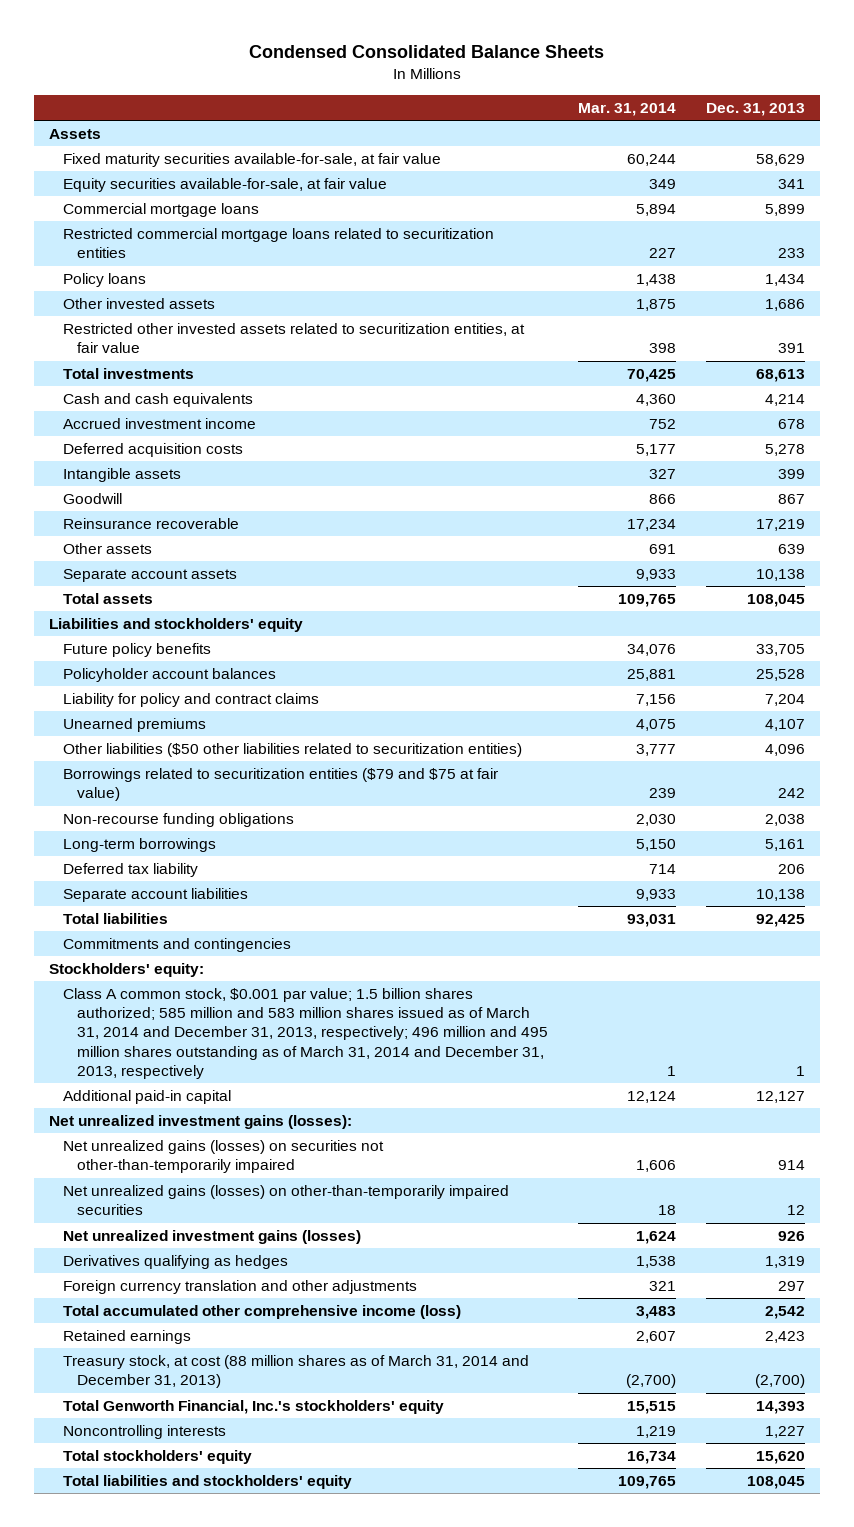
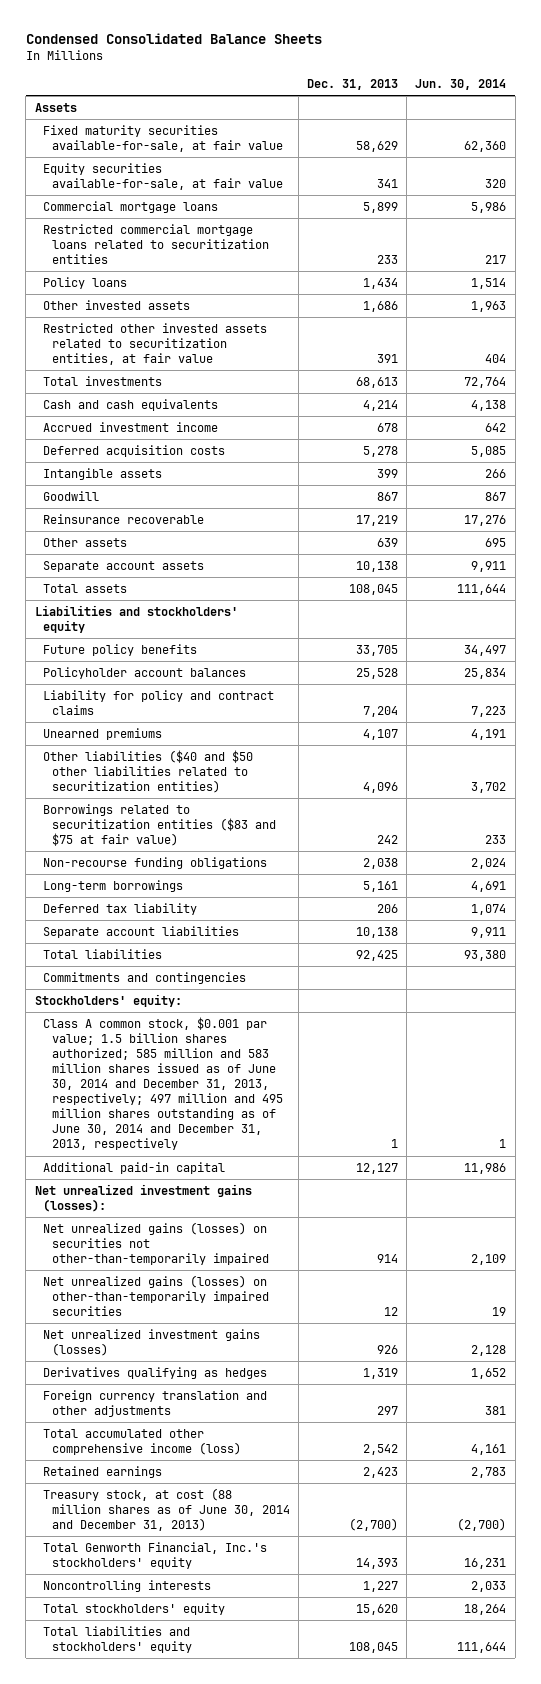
[577,102,676,116] Mar. 31, 2014 -> none
none -> [415,78,507,90] Jun. 30, 2014
[63,743,523,758] Other liabilities ($50 other liabilities related to securitization entities) -> [43,749,254,793] Other liabilities ($40 and $50 other liabilities related to securitization entities)
[63,768,499,802] Borrowings related to securitization entities ($79 and $75 at fair value) -> [43,803,276,846] Borrowings related to securitization entities ($83 and $75 at fair value)
[63,988,548,1079] Class A common stock, $0.001 par value; 1.5 billion shares authorized; 585 million and 583 million shares issued as of March 31, 2014 and December 31, 2013, respectively; 496 million and 495 million shares outstanding as of March 31, 2014 and December 31, 2013, respectively -> [43,1016,283,1151] Class A common stock, $0.001 par value; 1.5 billion shares authorized; 585 million and 583 million shares issued as of June 30, 2014 and December 31, 2013, respectively; 497 million and 495 million shares outstanding as of June 30, 2014 and December 31, 2013, respectively
[63,1355,530,1389] Treasury stock, at cost (88 million shares as of March 31, 2014 and December 31, 2013) -> [43,1487,290,1531] Treasury stock, at cost (88 million shares as of June 30, 2014 and December 31, 2013)

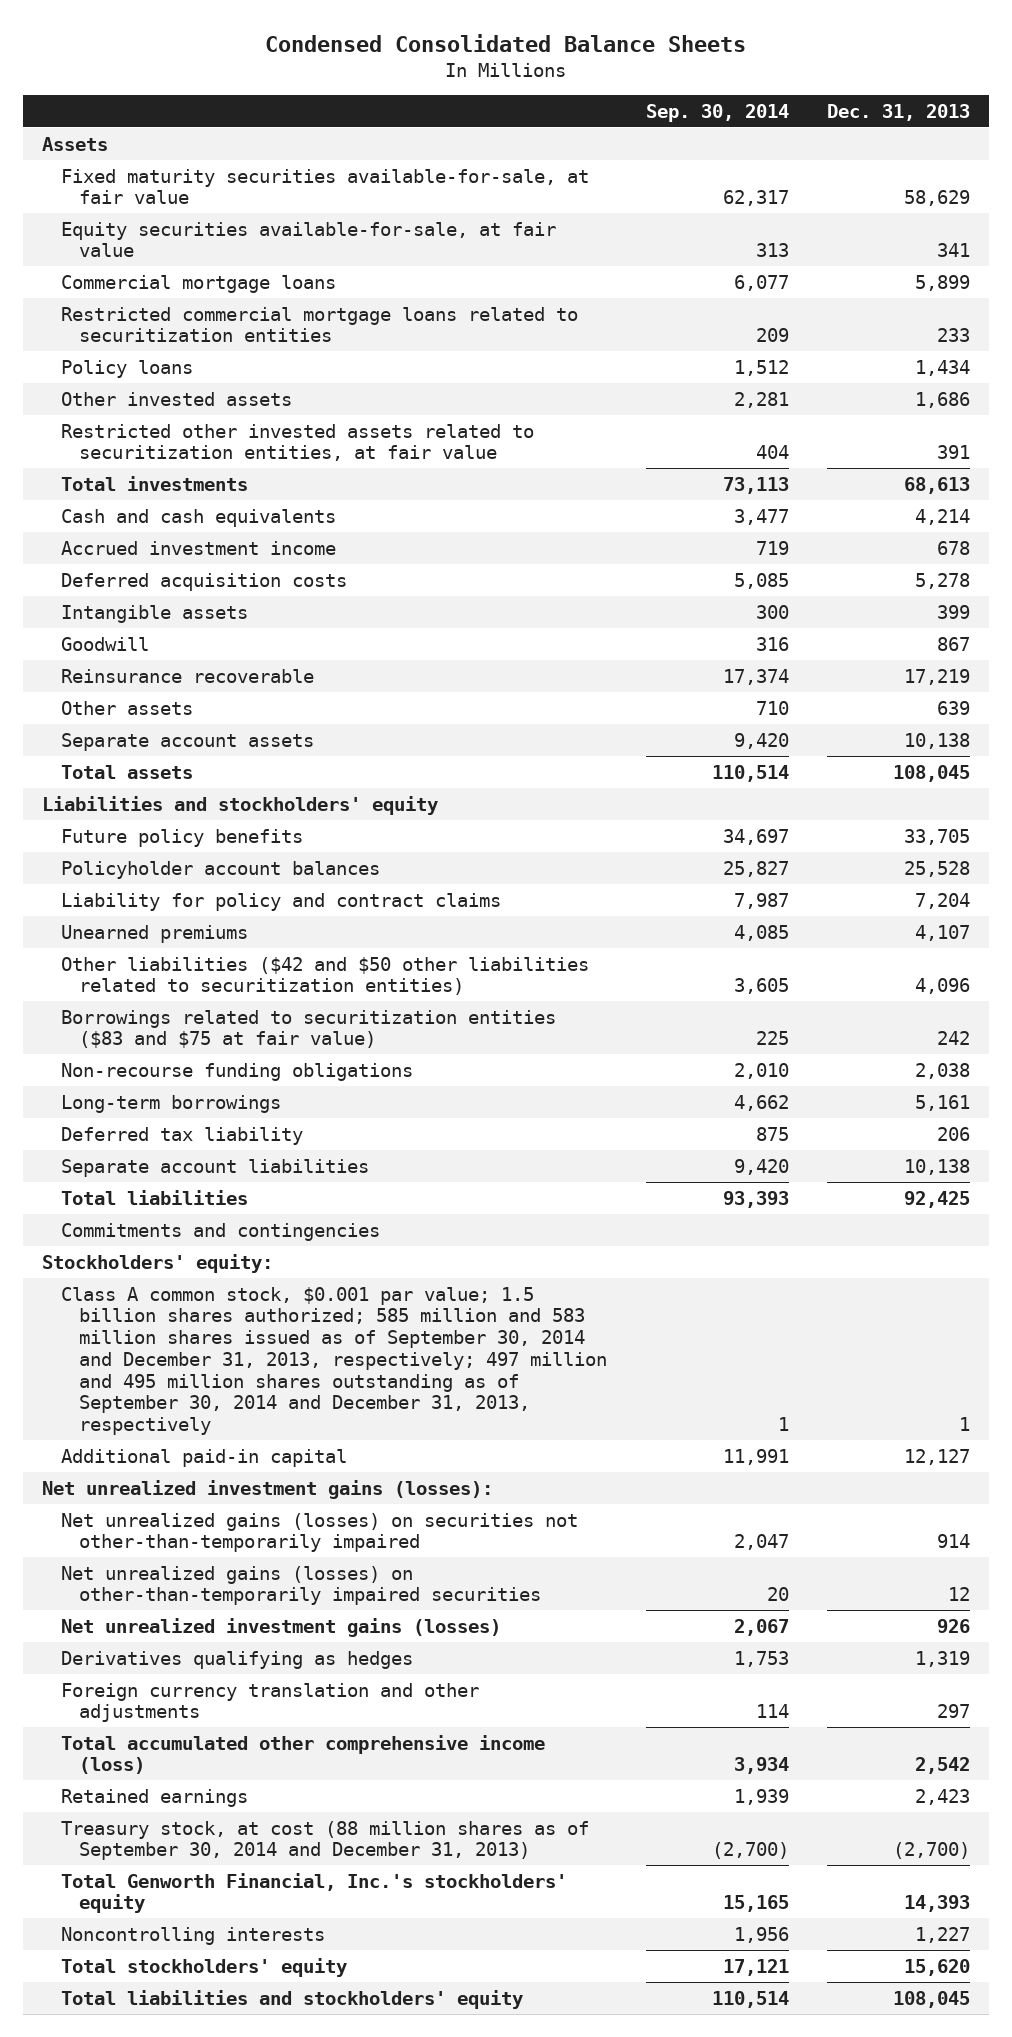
[415,78,507,90] Jun. 30, 2014 -> none
none -> [645,103,789,122] Sep. 30, 2014
[43,749,254,793] Other liabilities ($40 and $50 other liabilities related to securitization entities) -> [60,956,589,996] Other liabilities ($42 and $50 other liabilities related to securitization entities)
[43,1016,283,1151] Class A common stock, $0.001 par value; 1.5 billion shares authorized; 585 million and 583 million shares issued as of June 30, 2014 and December 31, 2013, respectively; 497 million and 495 million shares outstanding as of June 30, 2014 and December 31, 2013, respectively -> [60,1286,608,1436] Class A common stock, $0.001 par value; 1.5 billion shares authorized; 585 million and 583 million shares issued as of September 30, 2014 and December 31, 2013, respectively; 497 million and 495 million shares outstanding as of September 30, 2014 and December 31, 2013, respectively
[43,1487,290,1531] Treasury stock, at cost (88 million shares as of June 30, 2014 and December 31, 2013) -> [60,1820,589,1861] Treasury stock, at cost (88 million shares as of September 30, 2014 and December 31, 2013)

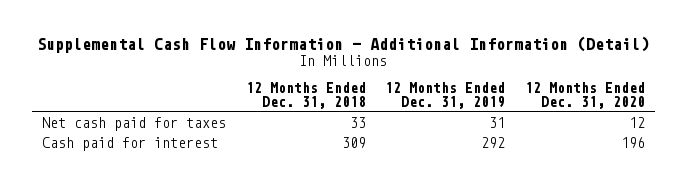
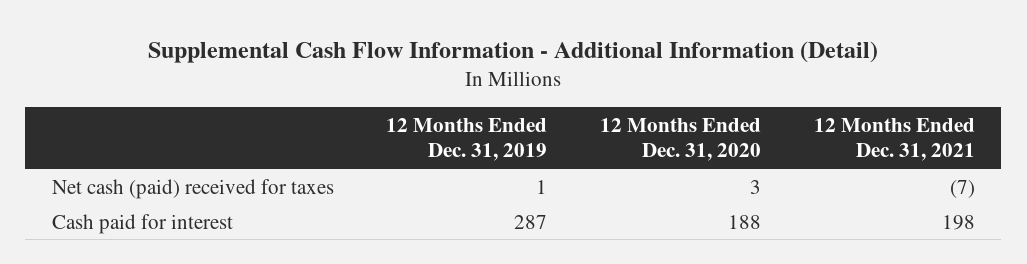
[245,81,366,109] 12 Months Ended Dec. 31, 2018 -> none
none -> [813,117,975,162] 12 Months Ended Dec. 31, 2021
[41,117,226,132] Net cash paid for taxes -> [51,178,334,199] Net cash (paid) received for taxes
[489,117,506,129] 31 -> [536,179,548,194] 1
[628,117,645,129] 12 -> [750,179,762,194] 3
[481,137,506,149] 292 -> [514,214,548,229] 287
[620,137,645,149] 196 -> [728,214,762,229] 188

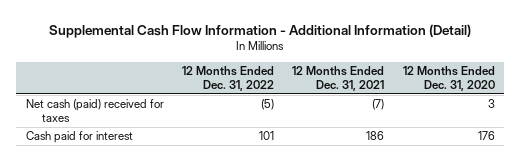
[386,117,548,162] 12 Months Ended Dec. 31, 2019 -> none
none -> [182,66,275,92] 12 Months Ended Dec. 31, 2022
[728,214,762,229] 188 -> [477,131,495,141] 176
[941,214,975,230] 198 -> [366,131,385,141] 186

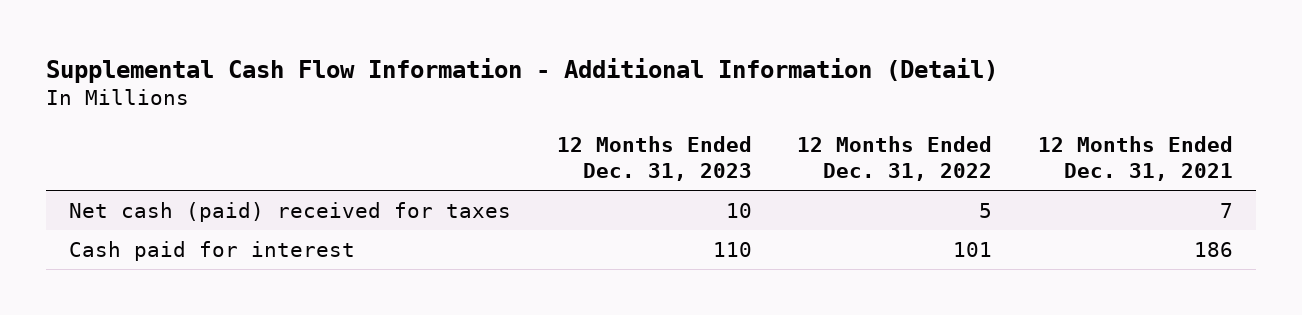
[402,66,495,92] 12 Months Ended Dec. 31, 2020 -> none
none -> [556,136,752,182] 12 Months Ended Dec. 31, 2023
[261,99,275,111] (5) -> [979,202,993,218] 5
[372,99,385,111] (7) -> [1219,202,1233,218] 7

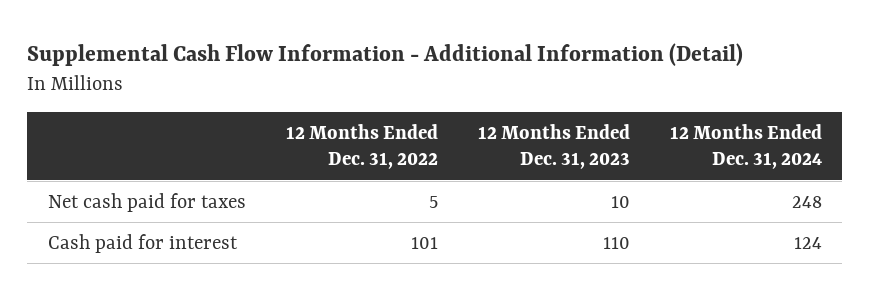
[1037,136,1233,182] 12 Months Ended Dec. 31, 2021 -> none
none -> [670,123,823,170] 12 Months Ended Dec. 31, 2024
[69,201,512,222] Net cash (paid) received for taxes -> [47,192,246,212] Net cash paid for taxes

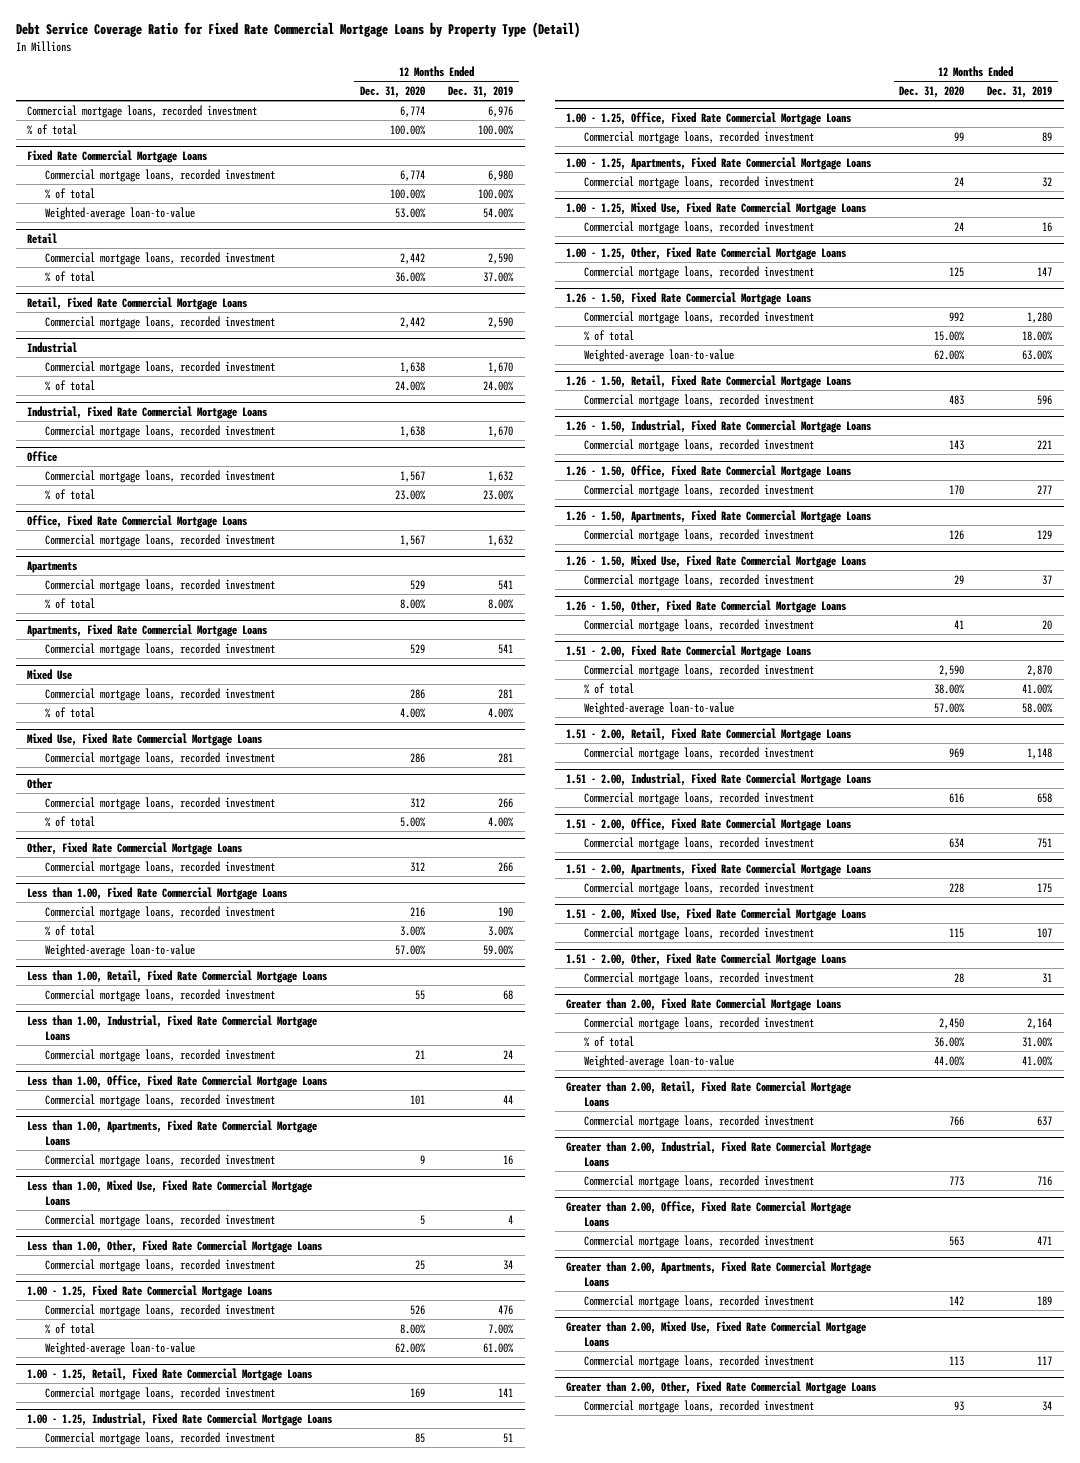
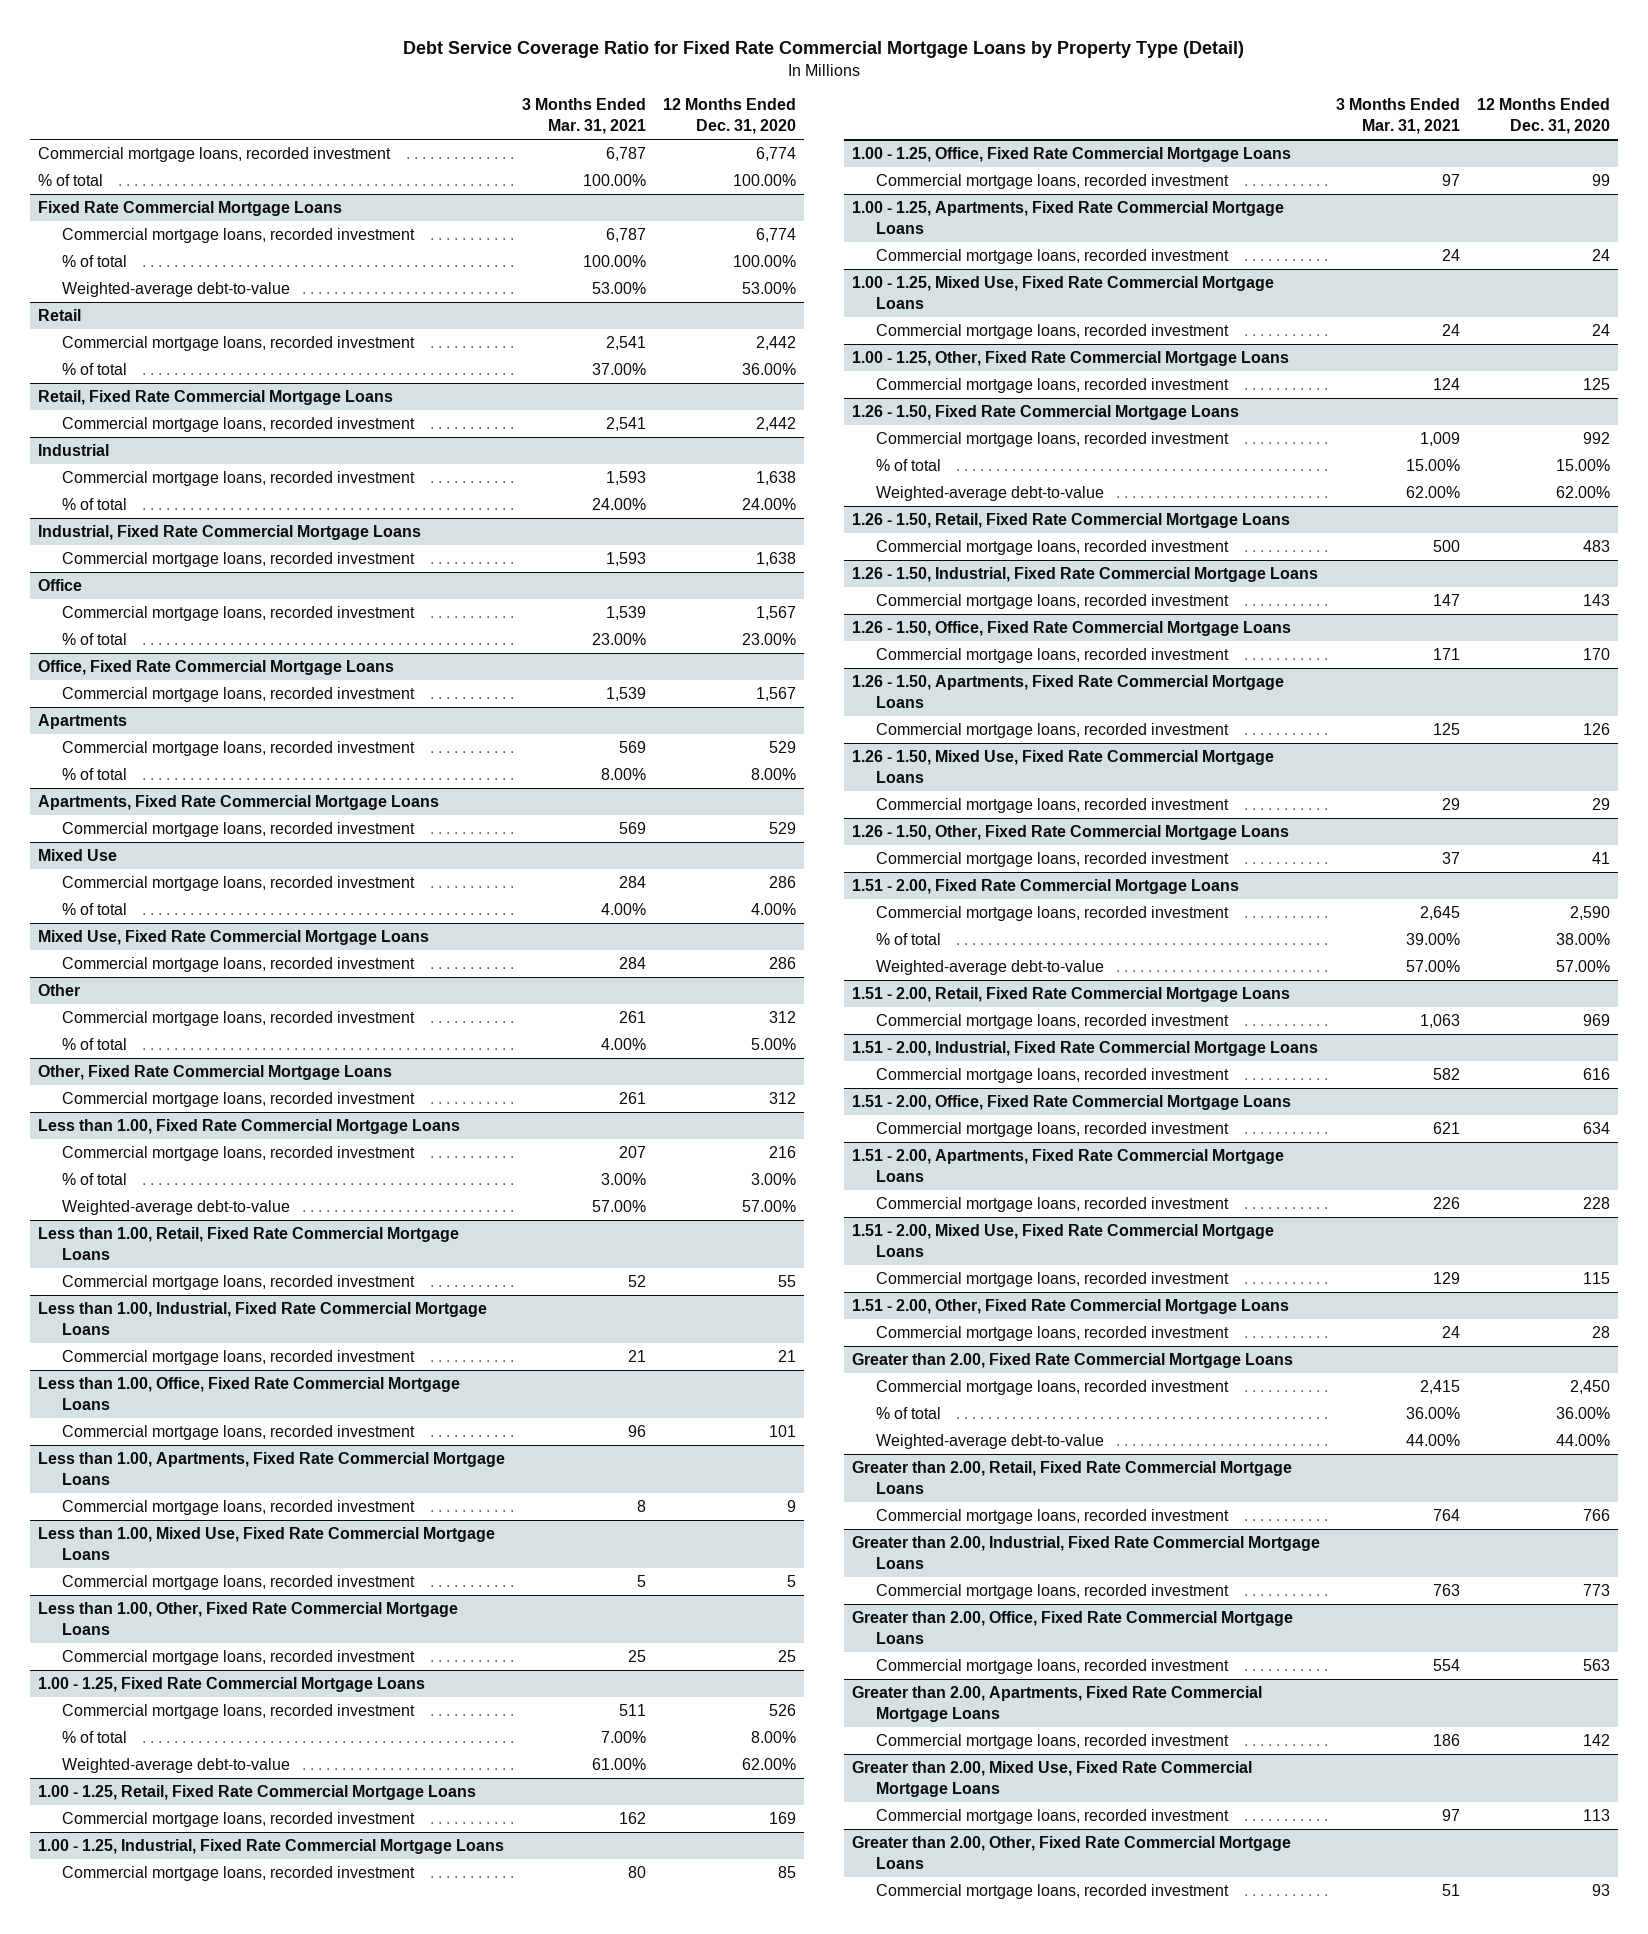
[448,86,514,99] Dec. 31, 2019 -> none
none -> [522,98,647,134] 3 Months Ended Mar. 31, 2021
[44,206,195,220] Weighted-average loan-to-value -> [61,282,290,298] Weighted-average debt-to-value
[44,943,195,957] Weighted-average loan-to-value -> [61,1200,290,1216] Weighted-average debt-to-value
[44,1341,195,1355] Weighted-average loan-to-value -> [61,1758,290,1774] Weighted-average debt-to-value
[583,348,734,362] Weighted-average loan-to-value -> [875,486,1104,502] Weighted-average debt-to-value
[583,701,734,715] Weighted-average loan-to-value -> [875,960,1104,976] Weighted-average debt-to-value
[583,1054,734,1068] Weighted-average loan-to-value -> [875,1434,1104,1450] Weighted-average debt-to-value

